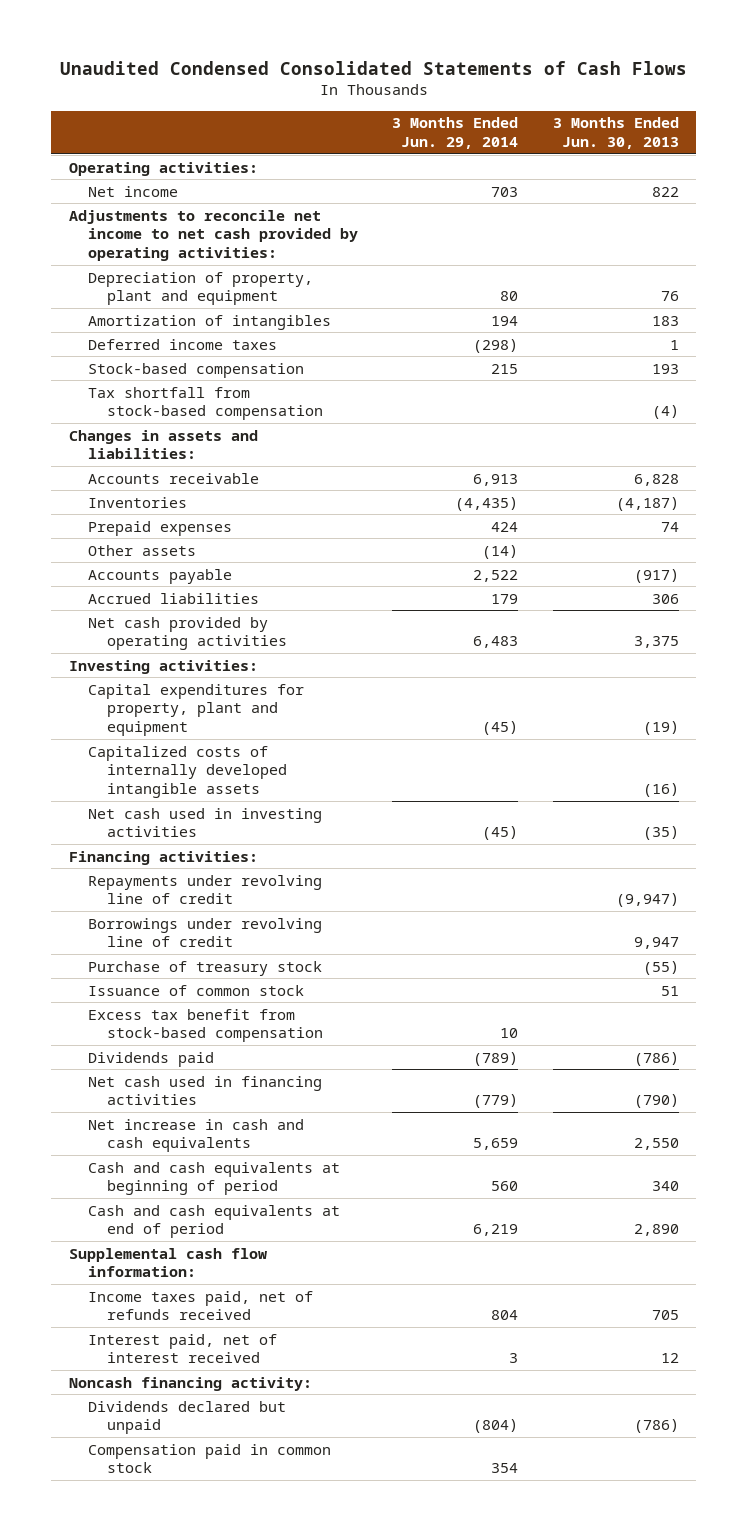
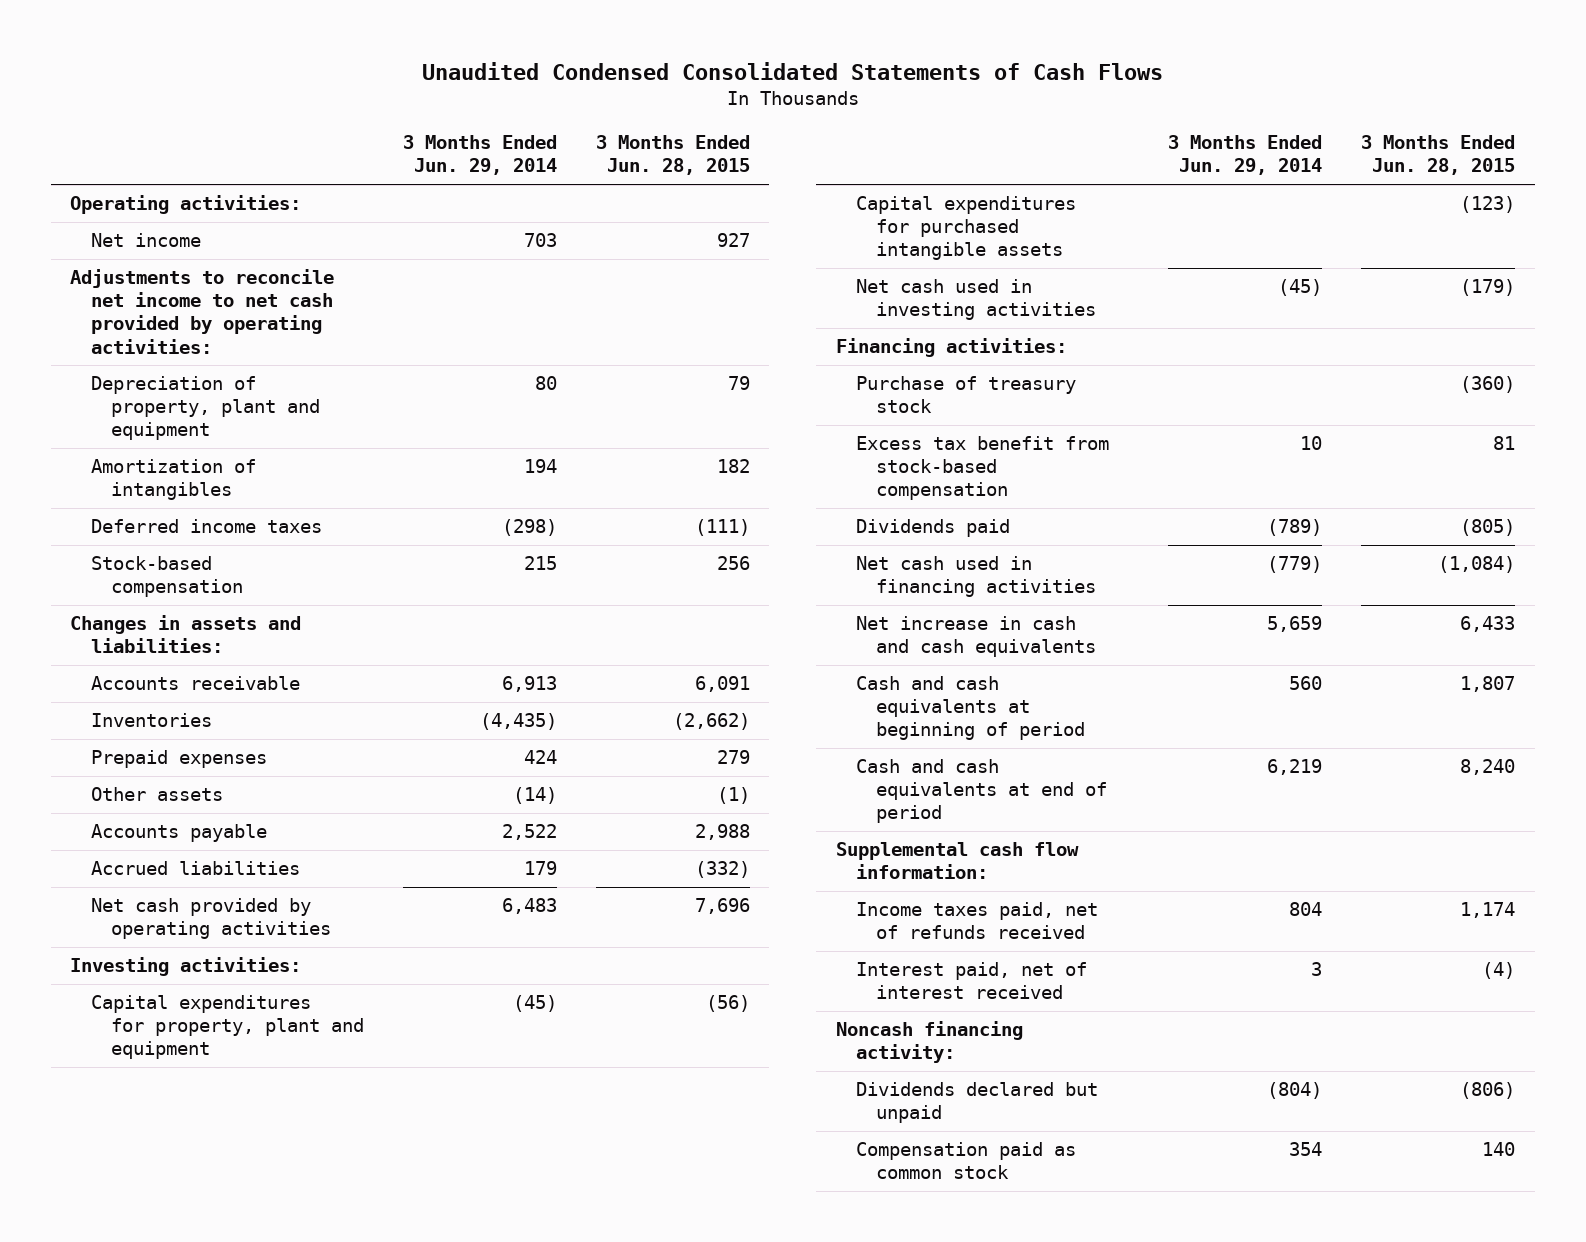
[552,117,679,149] 3 Months Ended Jun. 30, 2013 -> none
none -> [596,135,751,176] 3 Months Ended Jun. 28, 2015
[87,386,324,421] Tax shortfall from stock-based compensation -> none
[87,745,288,799] Capitalized costs of internally developed intangible assets -> [856,196,1077,261] Capital expenditures for purchased intangible assets
[87,874,322,905] Repayments under revolving line of credit -> none
[87,917,322,948] Borrowings under revolving line of credit -> none
[87,984,304,996] Issuance of common stock -> none
[87,1443,331,1474] Compensation paid in common stock -> [856,1142,1077,1180] Compensation paid as common stock

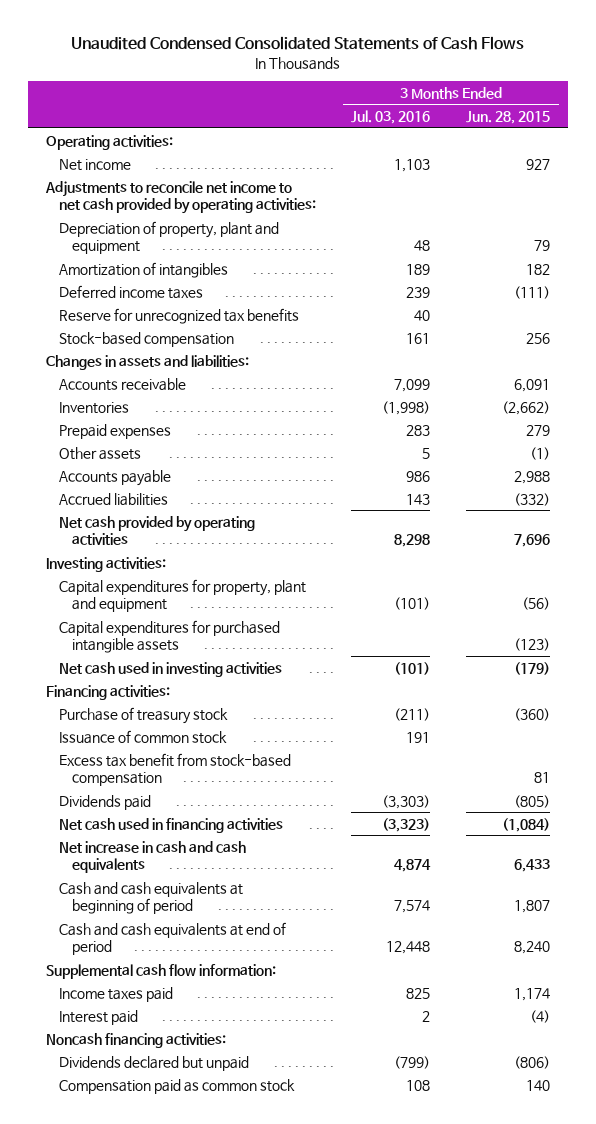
[403,135,558,176] 3 Months Ended Jun. 29, 2014 -> none
none -> [351,110,431,125] Jul. 03, 2016
none -> [58,307,299,324] Reserve for unrecognized tax benefits
none -> [58,729,227,744] Issuance of common stock
[856,902,1099,940] Income taxes paid, net of refunds received -> [58,986,173,1002] Income taxes paid
[856,962,1088,1000] Interest paid, net of interest received -> [58,1009,138,1025] Interest paid
[835,1021,1023,1064] Noncash financing activity: -> [46,1032,227,1048] Noncash financing activities:

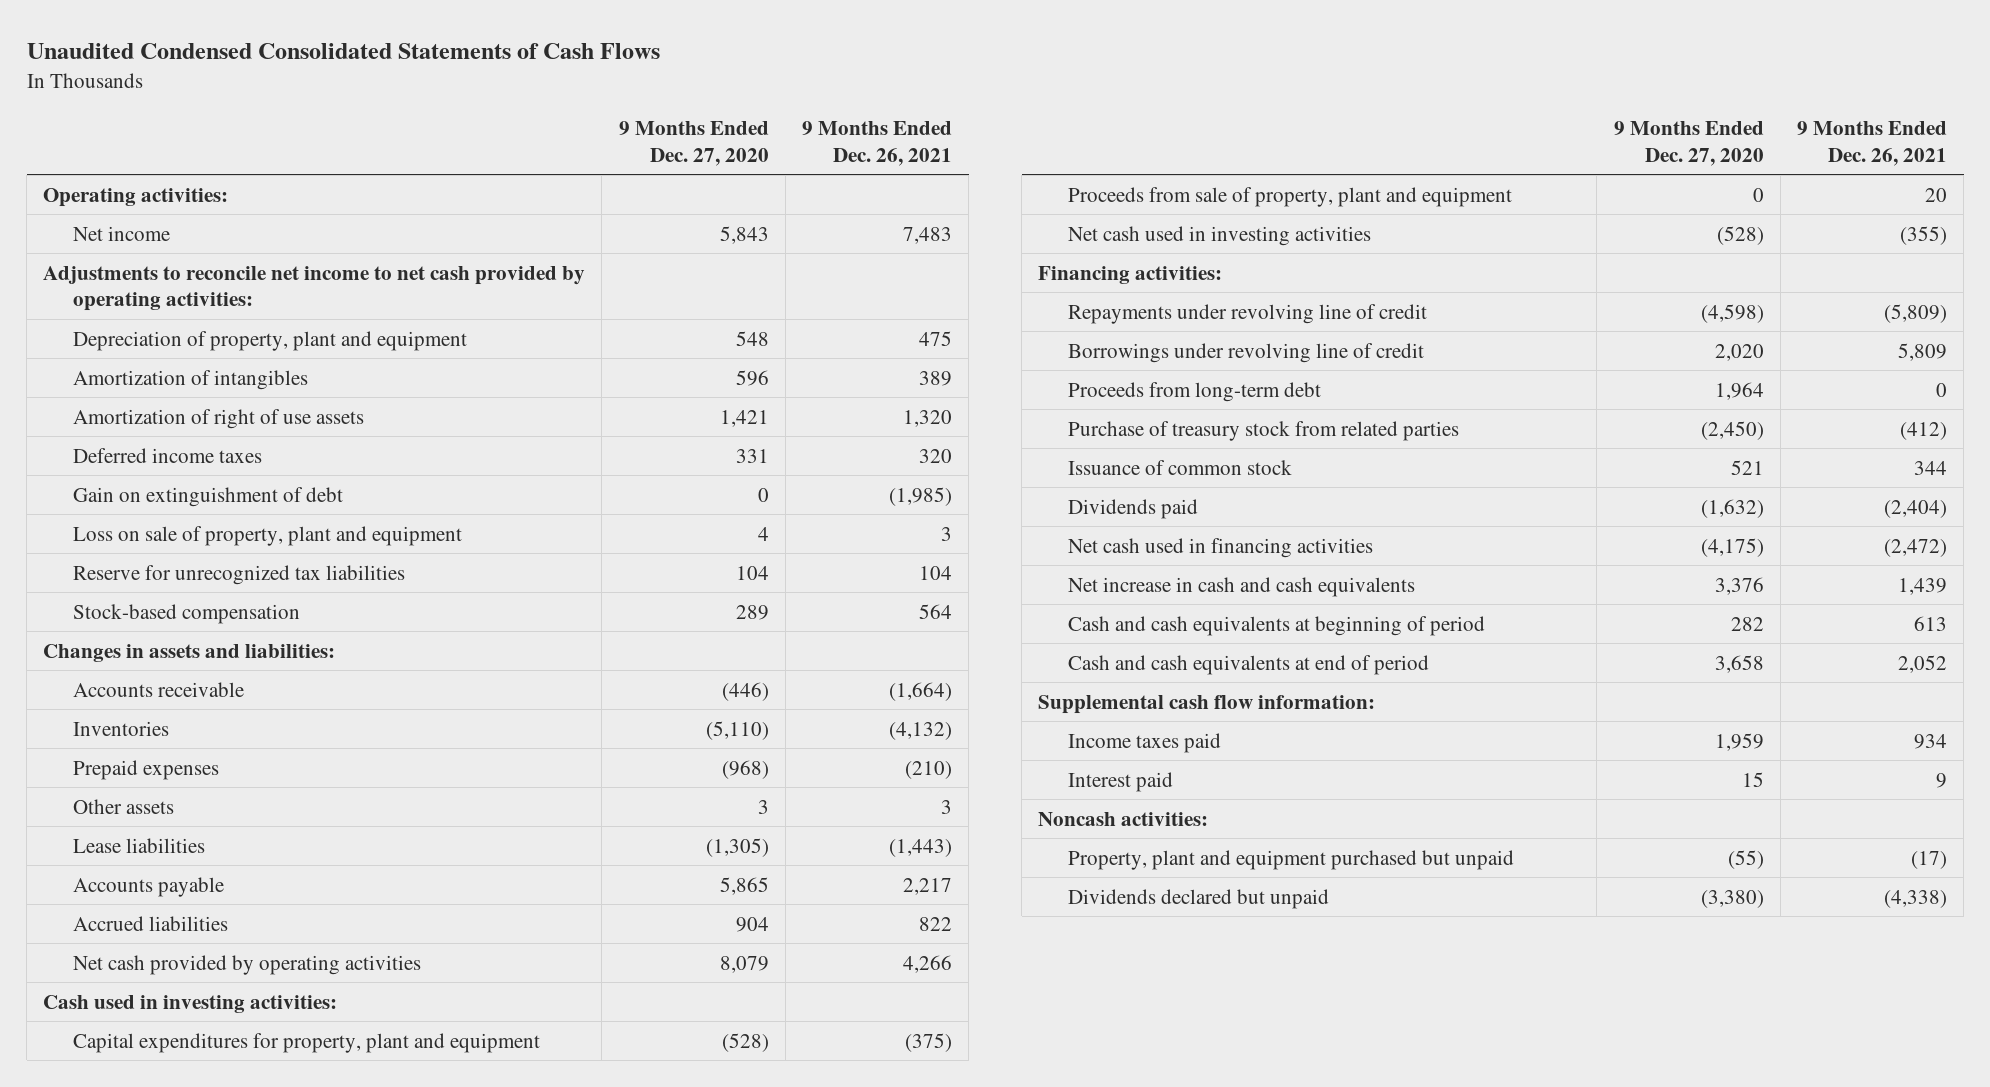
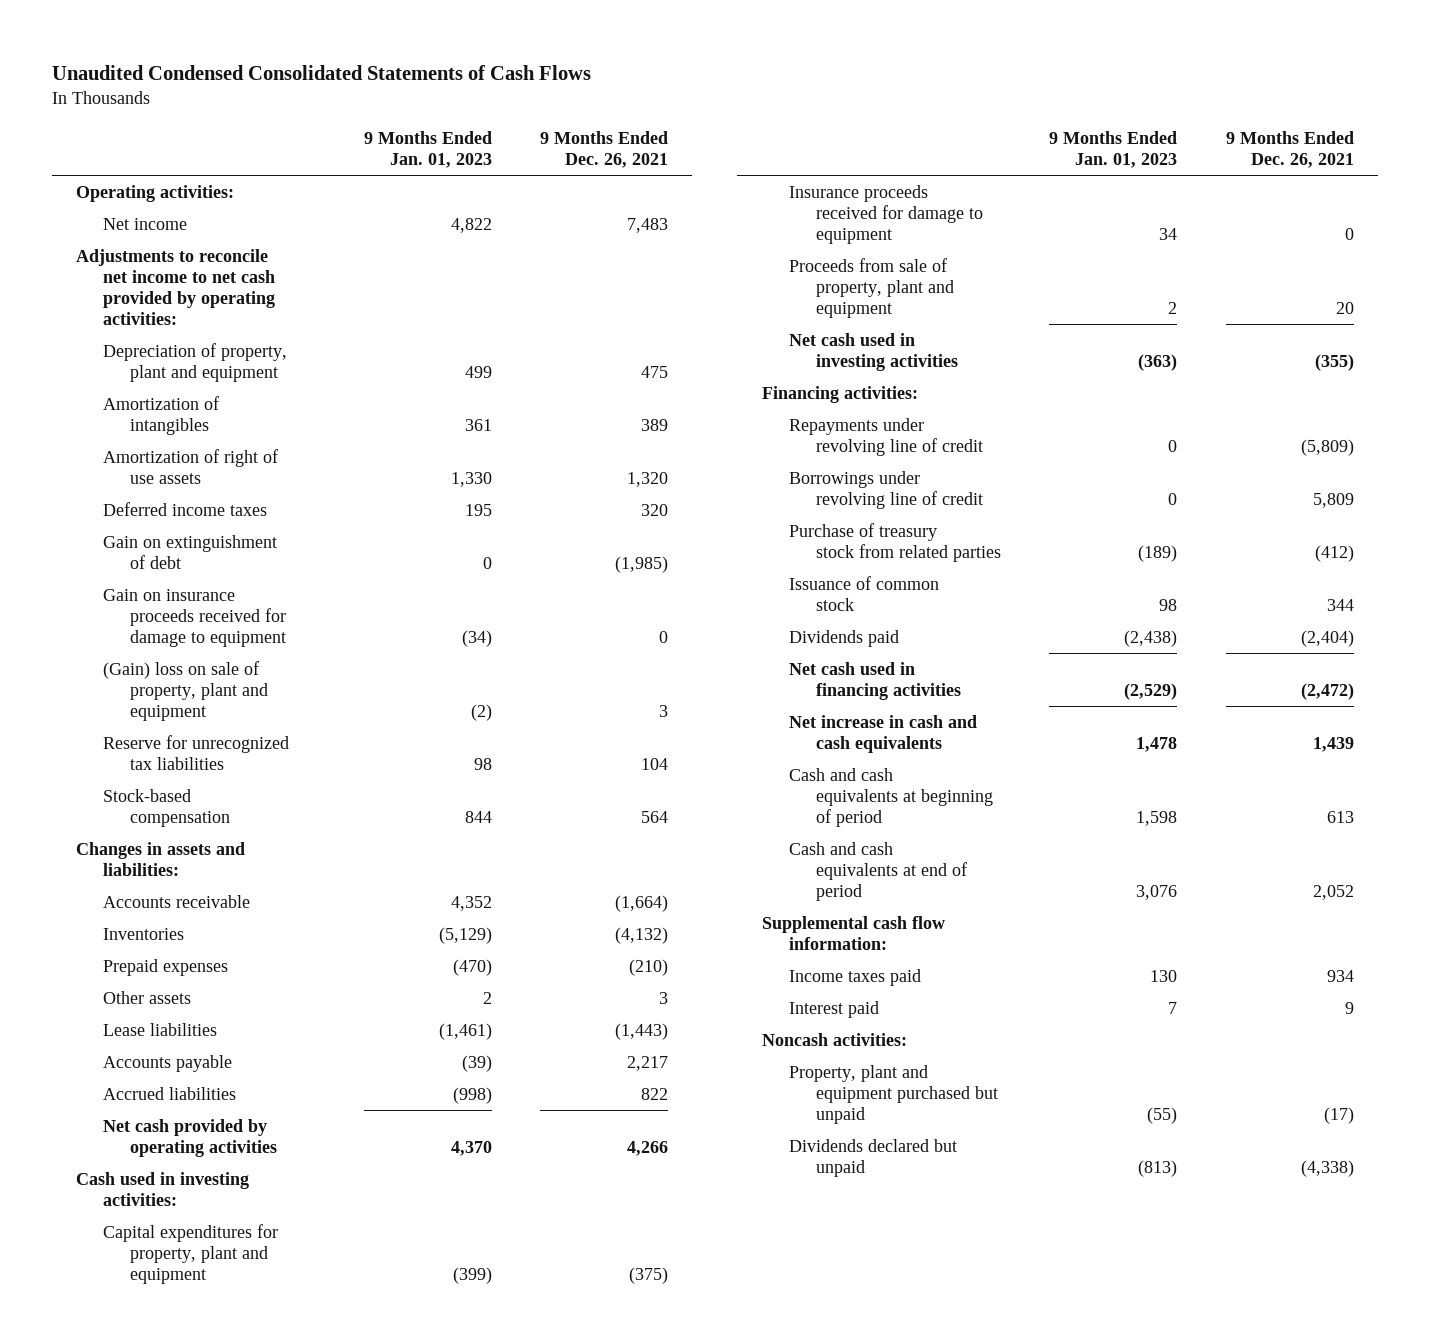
[618,121,769,166] 9 Months Ended Dec. 27, 2020 -> none
none -> [363,131,492,169] 9 Months Ended Jan. 01, 2023
none -> [103,588,287,648] Gain on insurance proceeds received for damage to equipment
[72,525,462,546] Loss on sale of property, plant and equipment -> [103,660,269,722] (Gain) loss on sale of property, plant and equipment
none -> [788,184,983,245] Insurance proceeds received for damage to equipment
[1067,381,1321,402] Proceeds from long-term debt -> none

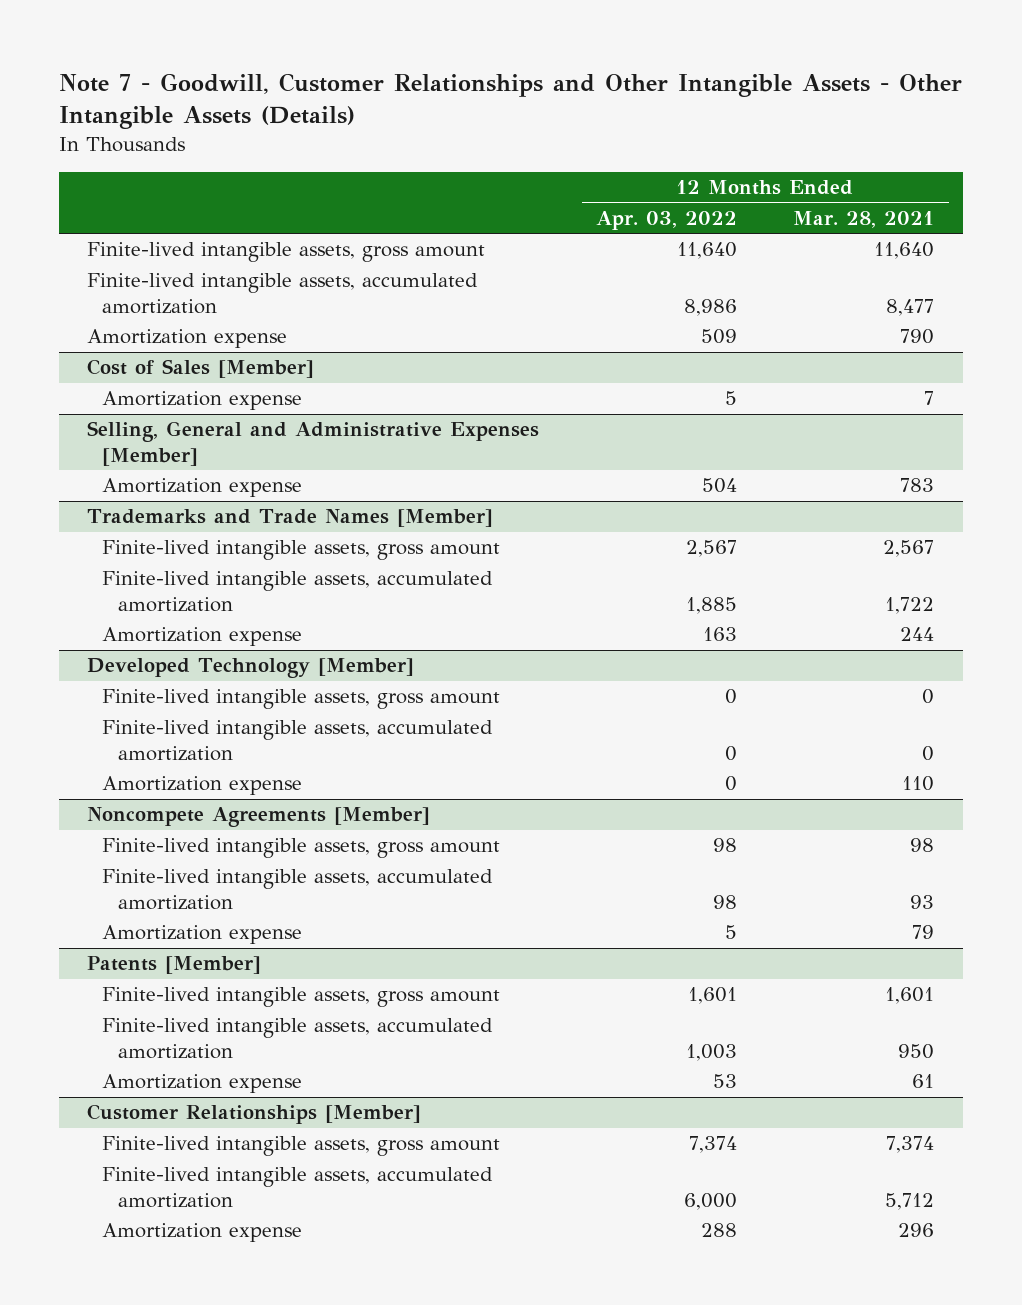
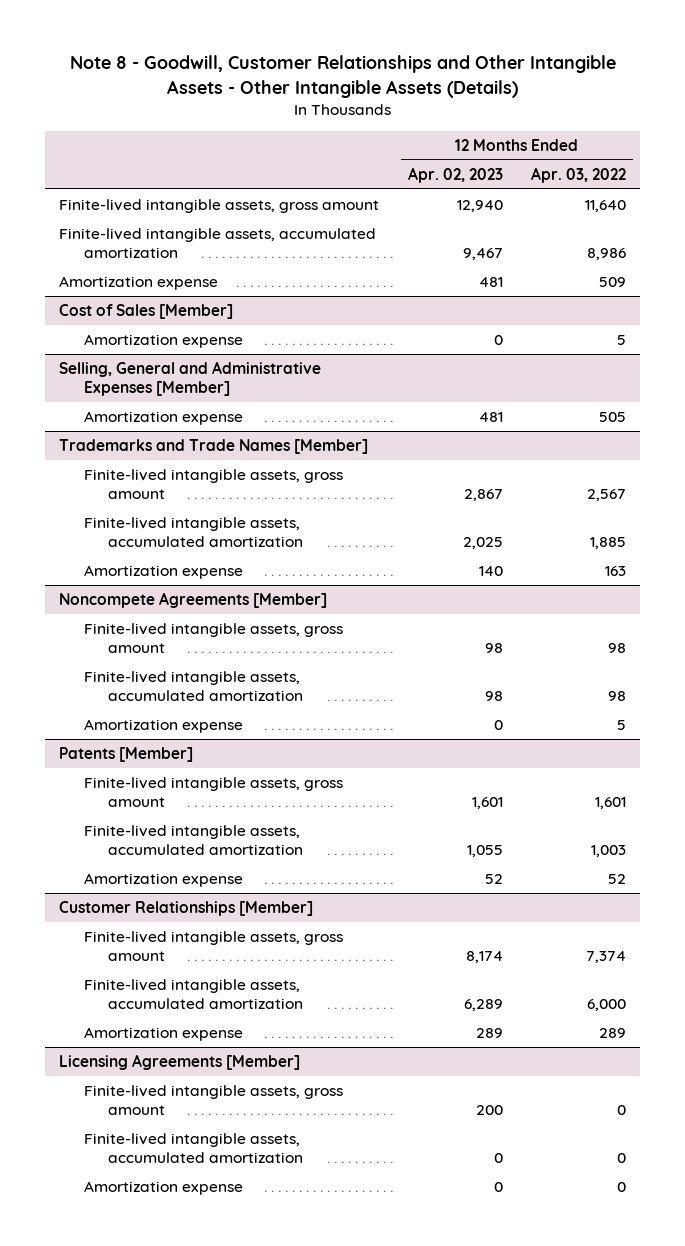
[58,73,962,130] Note 7 - Goodwill, Customer Relationships and Other Intangible Assets - Other Intangible Assets (Details) -> [69,55,616,98] Note 8 - Goodwill, Customer Relationships and Other Intangible Assets - Other Intangible Assets (Details)
[793,211,935,229] Mar. 28, 2021 -> none
none -> [407,166,503,183] Apr. 02, 2023
[701,478,737,494] 504 -> [599,412,627,423] 505
[87,658,415,679] Developed Technology [Member] -> none
[102,689,501,710] Finite-lived intangible assets, gross amount -> none
[102,720,494,762] Finite-lived intangible assets, accumulated amortization -> none
[102,776,303,796] Amortization expense -> none
[712,1074,737,1089] 53 -> [608,874,627,885] 52
[700,1223,737,1238] 288 -> [599,1028,627,1039] 289
none -> [59,1054,301,1071] Licensing Agreements [Member]
none -> [83,1085,343,1116] Finite-lived intangible assets, gross amount
none -> [83,1133,303,1164] Finite-lived intangible assets, accumulated amortization
none -> [83,1181,243,1196] Amortization expense

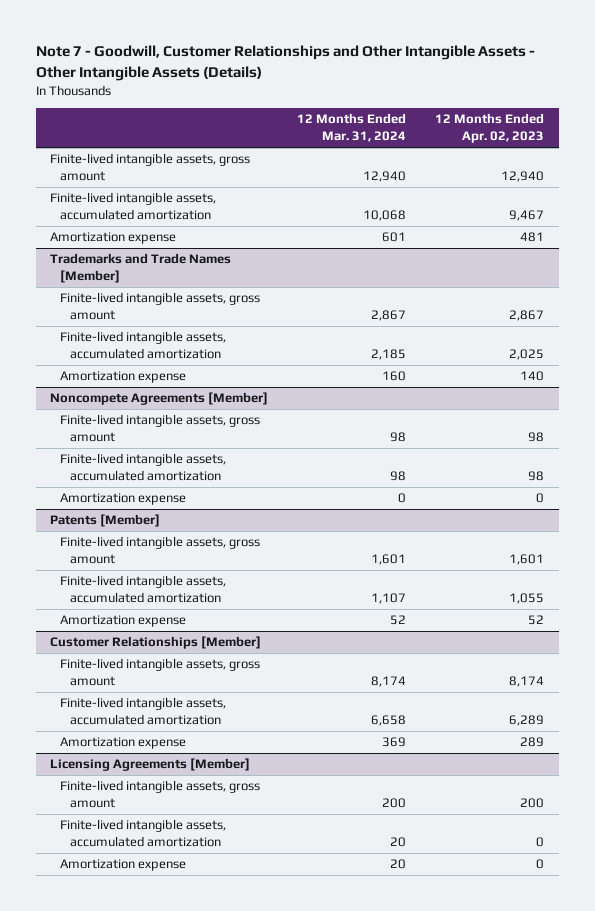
[69,55,616,98] Note 8 - Goodwill, Customer Relationships and Other Intangible Assets - Other Intangible Assets (Details) -> [35,45,535,81] Note 7 - Goodwill, Customer Relationships and Other Intangible Assets - Other Intangible Assets (Details)
[531,166,627,183] Apr. 03, 2022 -> none
none -> [297,113,407,143] 12 Months Ended Mar. 31, 2024
[59,304,234,320] Cost of Sales [Member] -> none
[83,334,243,349] Amortization expense -> none
[59,361,322,397] Selling, General and Administrative Expenses [Member] -> none
[83,411,243,426] Amortization expense -> none

